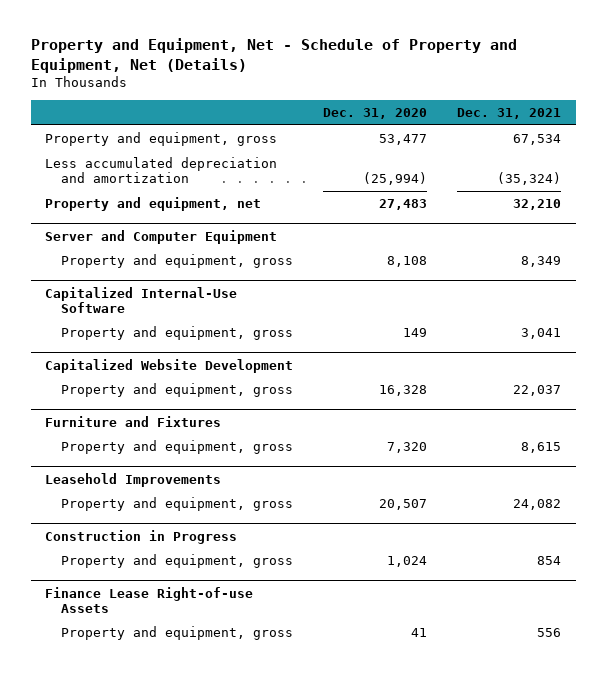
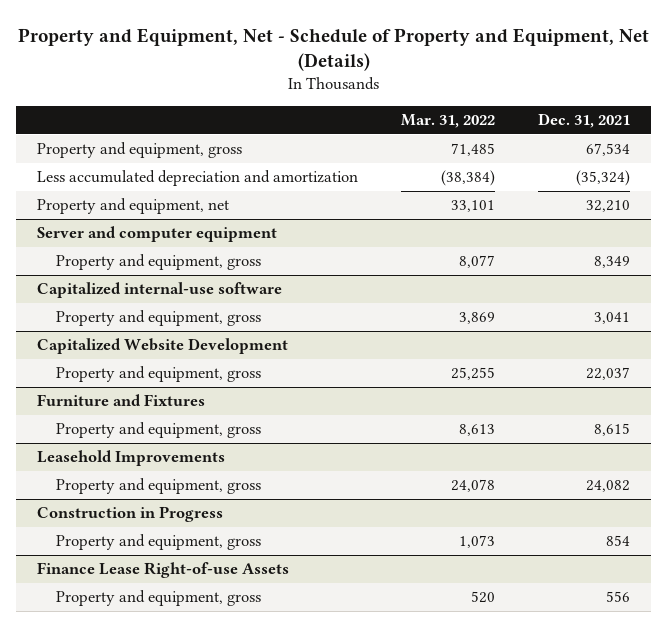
[323,108,428,120] Dec. 31, 2020 -> none
none -> [401,114,496,129] Mar. 31, 2022
[45,229,278,244] Server and Computer Equipment -> [37,226,278,243] Server and computer equipment
[45,286,238,313] Capitalized Internal-Use Software -> [37,282,283,299] Capitalized internal-use software

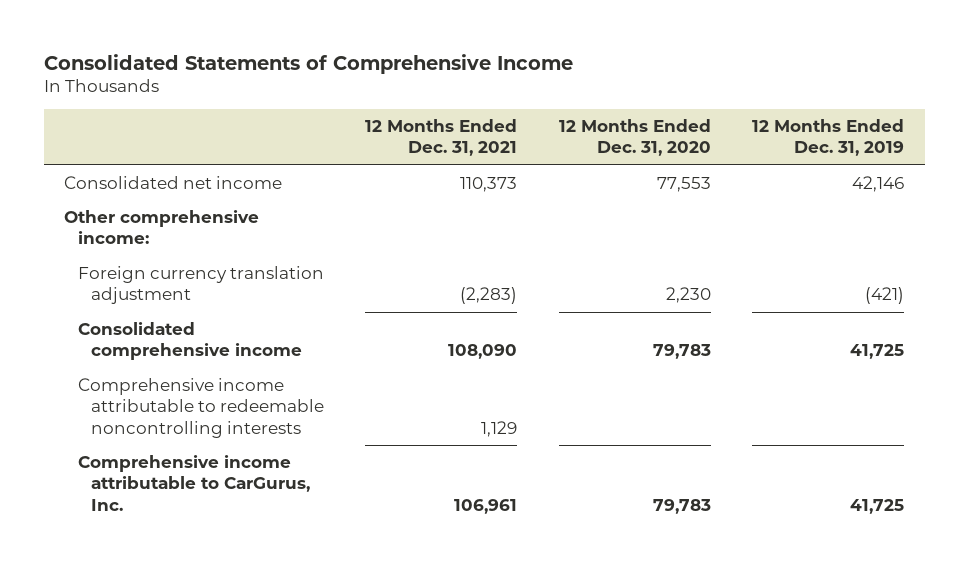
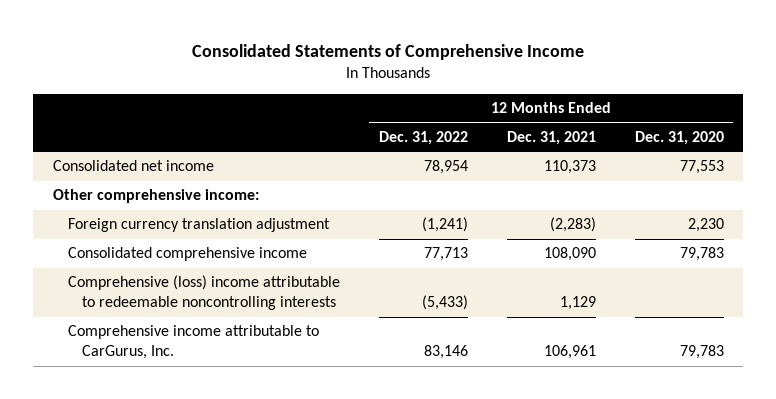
[752,119,905,157] 12 Months Ended Dec. 31, 2019 -> none
none -> [378,131,468,146] Dec. 31, 2022
[77,377,324,438] Comprehensive income attributable to redeemable noncontrolling interests -> [67,275,340,311] Comprehensive (loss) income attributable to redeemable noncontrolling interests

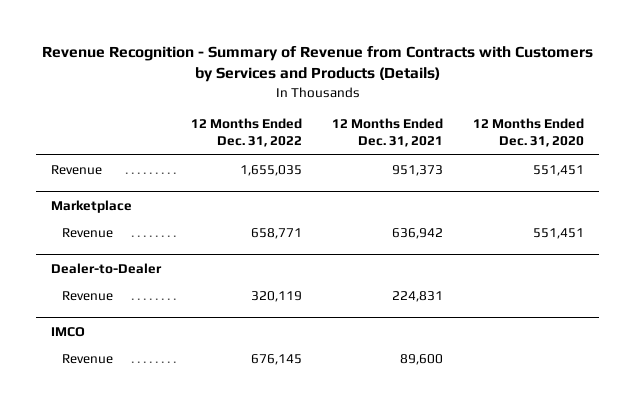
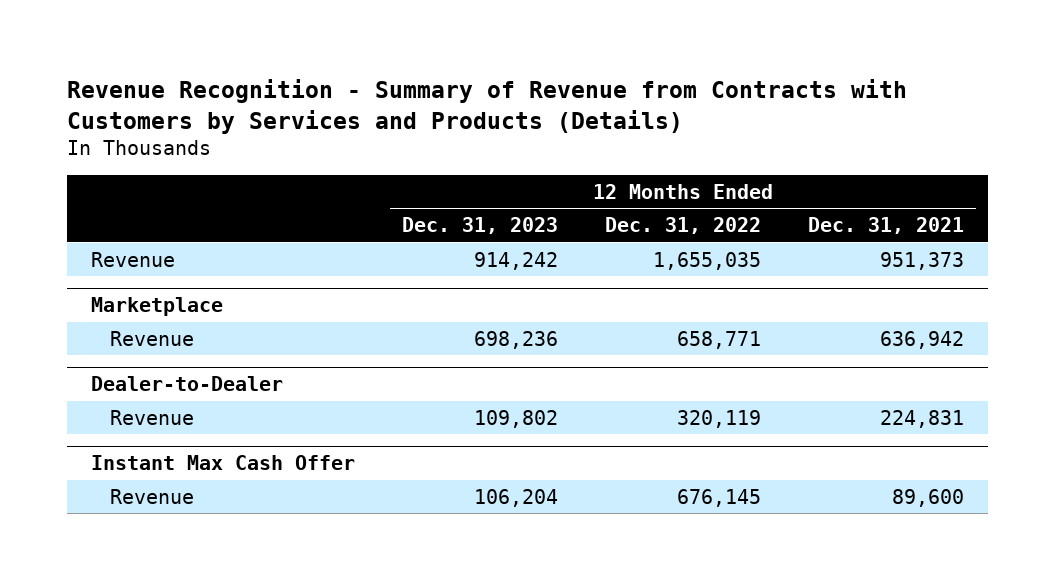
[473,118,585,148] 12 Months Ended Dec. 31, 2020 -> none
none -> [402,217,559,235] Dec. 31, 2023
[51,326,86,337] IMCO -> [90,455,355,471] Instant Max Cash Offer

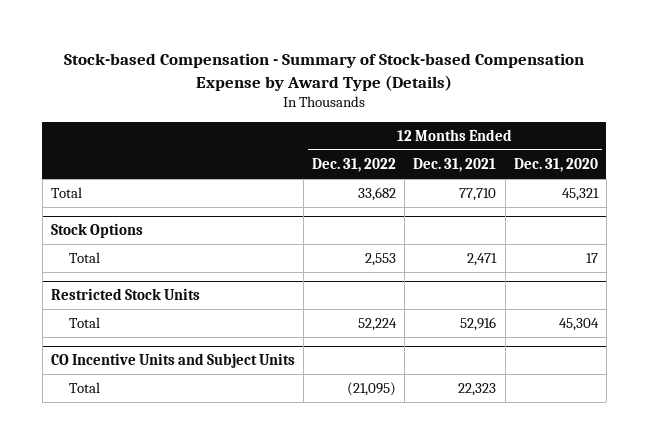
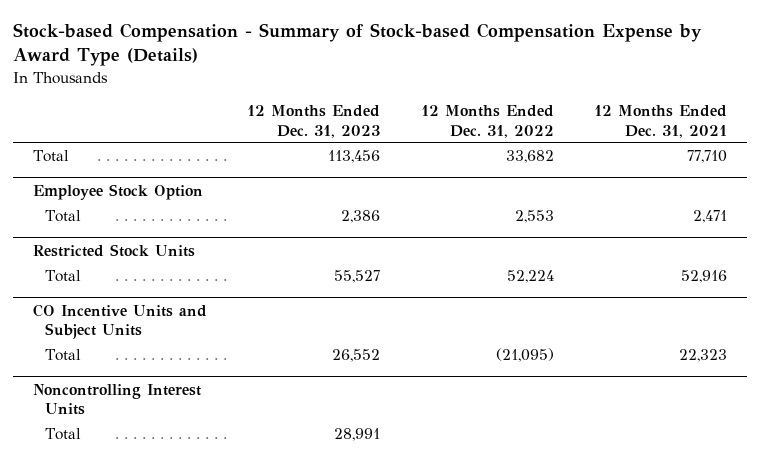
[513,157,598,172] Dec. 31, 2020 -> none
none -> [247,104,381,138] 12 Months Ended Dec. 31, 2023
[51,223,144,239] Stock Options -> [33,183,204,200] Employee Stock Option
none -> [33,383,202,416] Noncontrolling Interest Units
none -> [45,427,82,440] Total

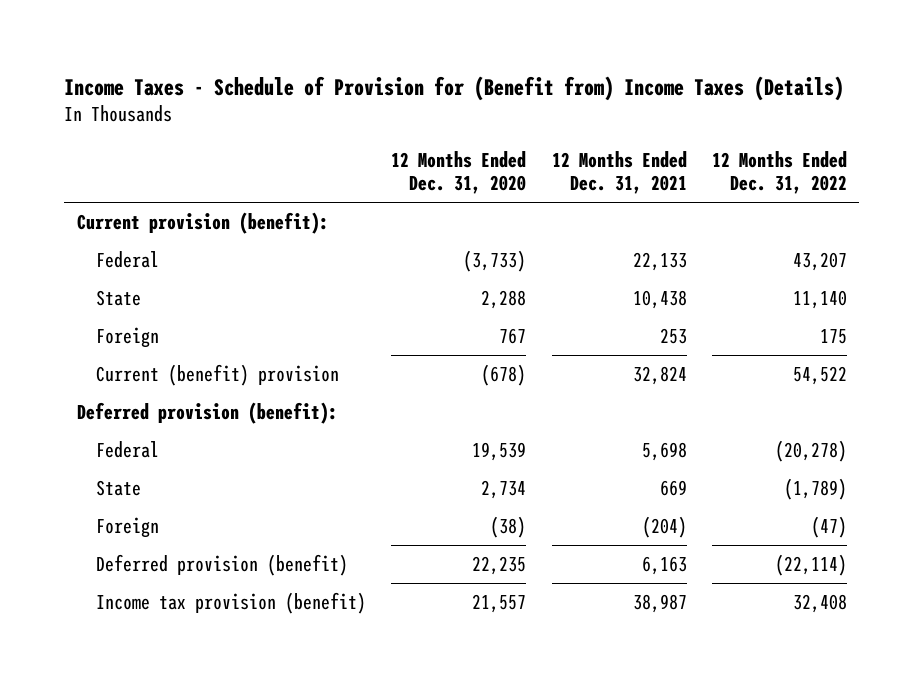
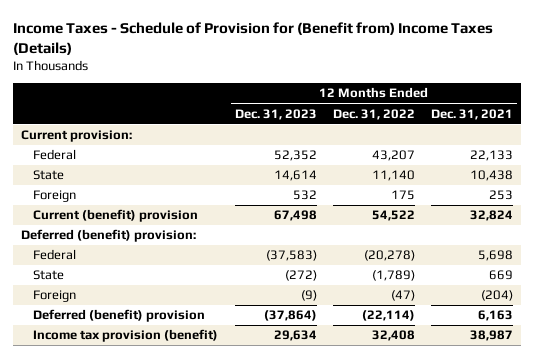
[391,151,527,194] 12 Months Ended Dec. 31, 2020 -> none
none -> [234,108,317,120] Dec. 31, 2023
[76,212,329,235] Current provision (benefit): -> [20,130,132,143] Current provision:
[76,402,338,425] Deferred provision (benefit): -> [20,229,196,243] Deferred (benefit) provision:
[96,554,349,577] Deferred provision (benefit) -> [33,309,206,323] Deferred (benefit) provision

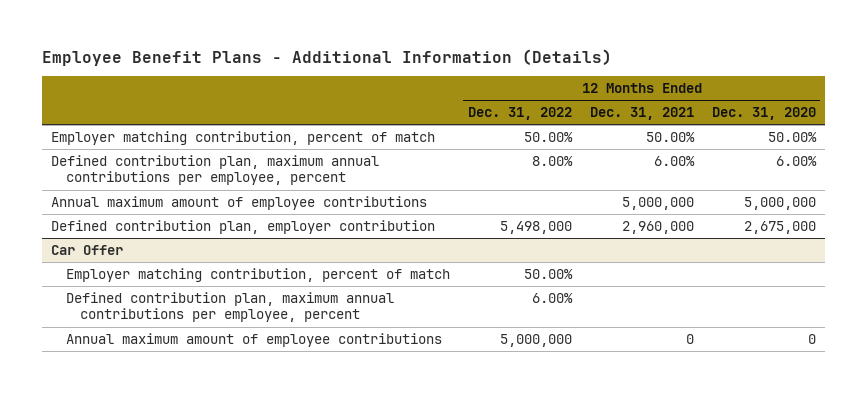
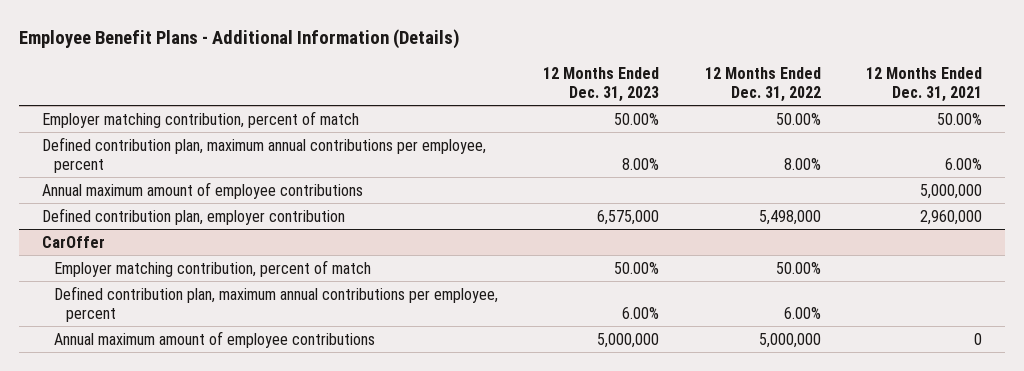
[711,107,816,121] Dec. 31, 2020 -> none
none -> [543,66,660,103] 12 Months Ended Dec. 31, 2023
[51,244,124,255] Car Offer -> [41,235,105,248] CarOffer

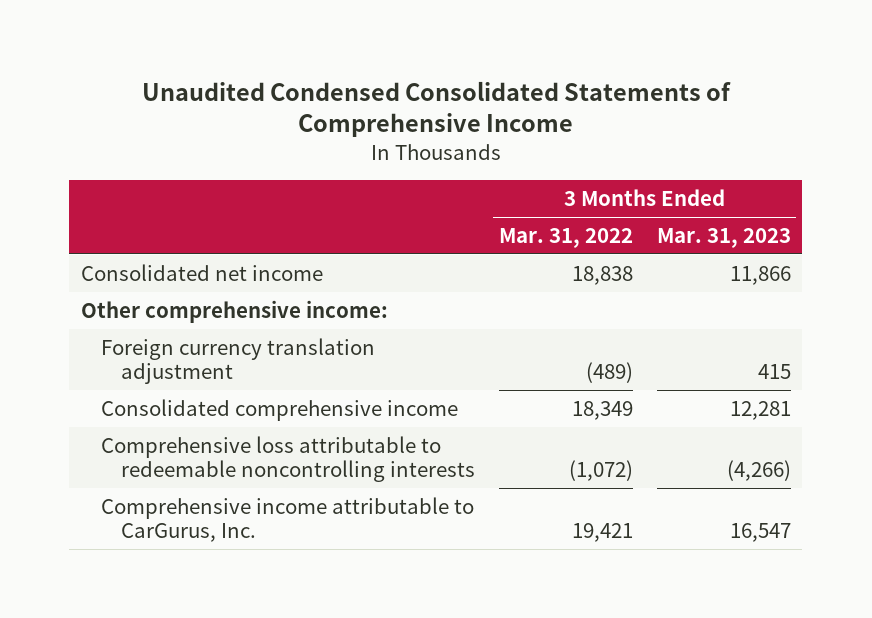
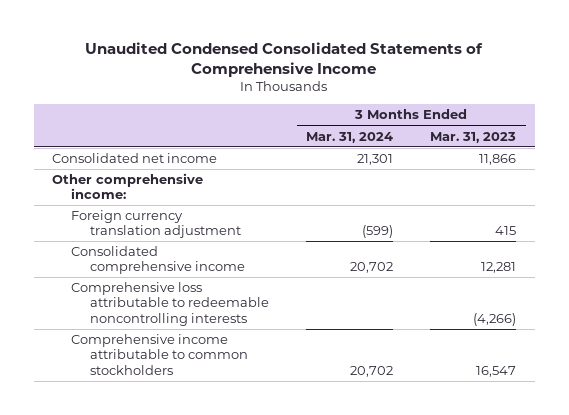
[498,227,633,248] Mar. 31, 2022 -> none
none -> [306,131,394,143] Mar. 31, 2024
[101,496,475,543] Comprehensive income attributable to CarGurus, Inc. -> [71,334,248,375] Comprehensive income attributable to common stockholders

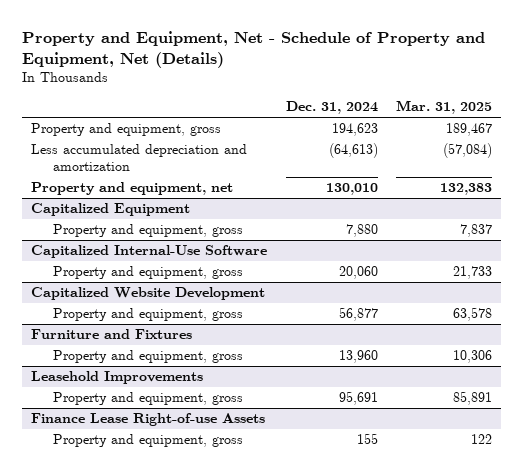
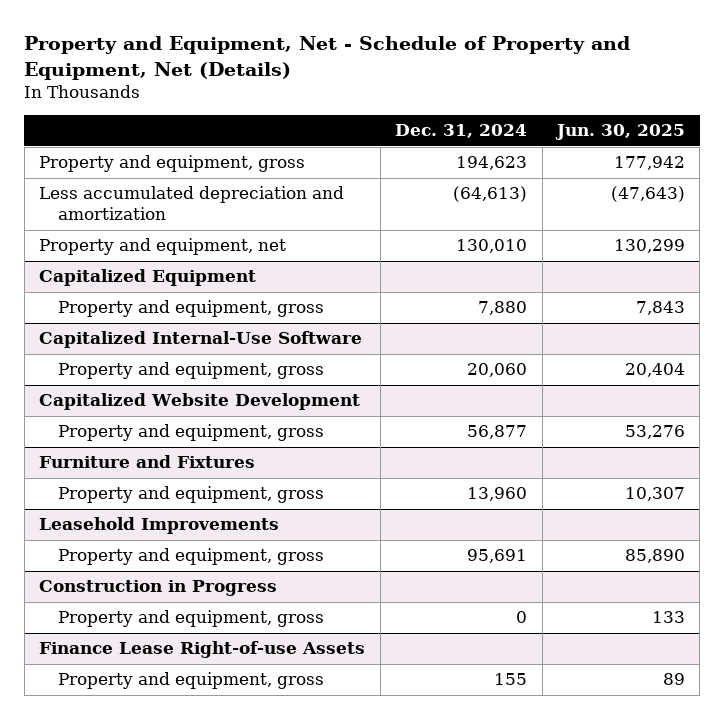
[396,100,493,115] Mar. 31, 2025 -> none
none -> [554,124,685,141] Jun. 30, 2025
none -> [39,580,278,597] Construction in Progress
none -> [58,610,325,628] Property and equipment, gross

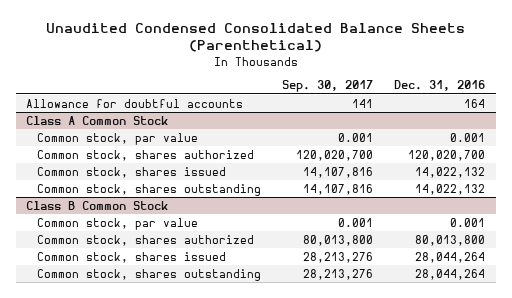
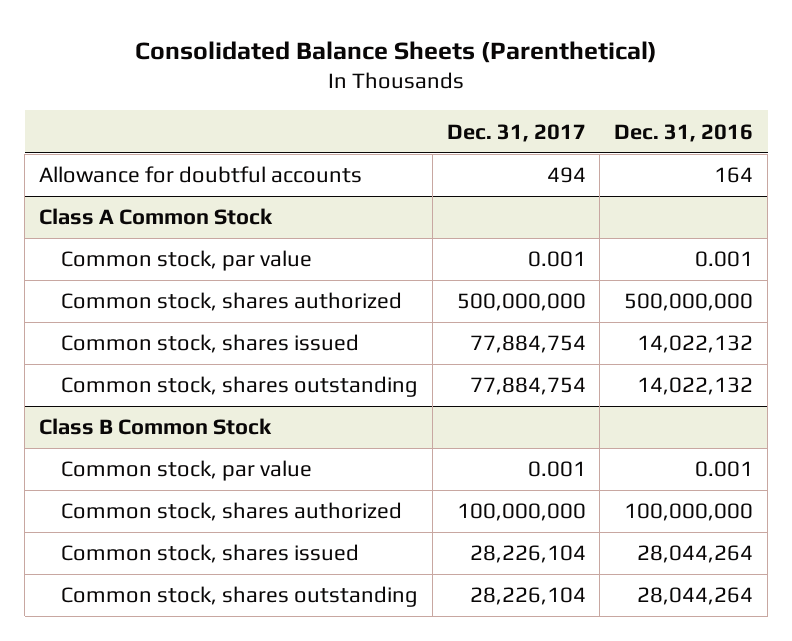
[45,23,465,53] Unaudited Condensed Consolidated Balance Sheets (Parenthetical) -> [135,40,658,63] Consolidated Balance Sheets (Parenthetical)
[282,80,374,93] Sep. 30, 2017 -> none
none -> [446,123,586,142] Dec. 31, 2017
[408,149,486,161] 120,020,700 -> [624,293,754,312] 500,000,000
[415,234,486,246] 80,013,800 -> [624,503,754,522] 100,000,000

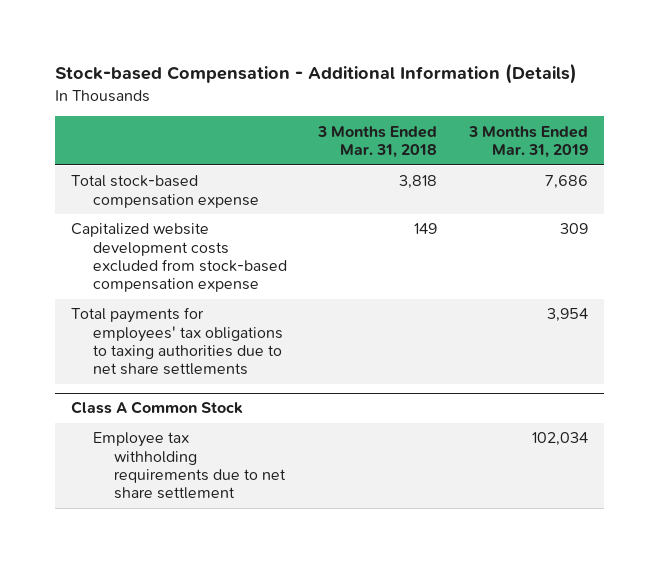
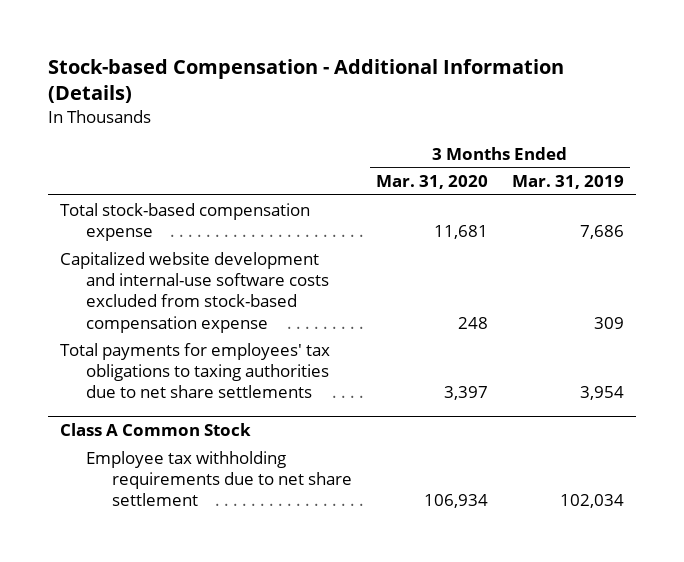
[317,125,438,159] 3 Months Ended Mar. 31, 2018 -> none
none -> [376,175,489,190] Mar. 31, 2020
[70,223,287,292] Capitalized website development costs excluded from stock-based compensation expense -> [59,251,329,333] Capitalized website development and internal-use software costs excluded from stock-based compensation expense

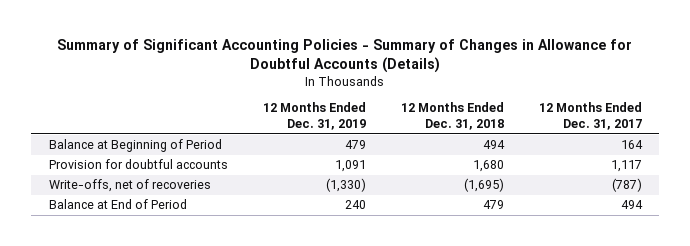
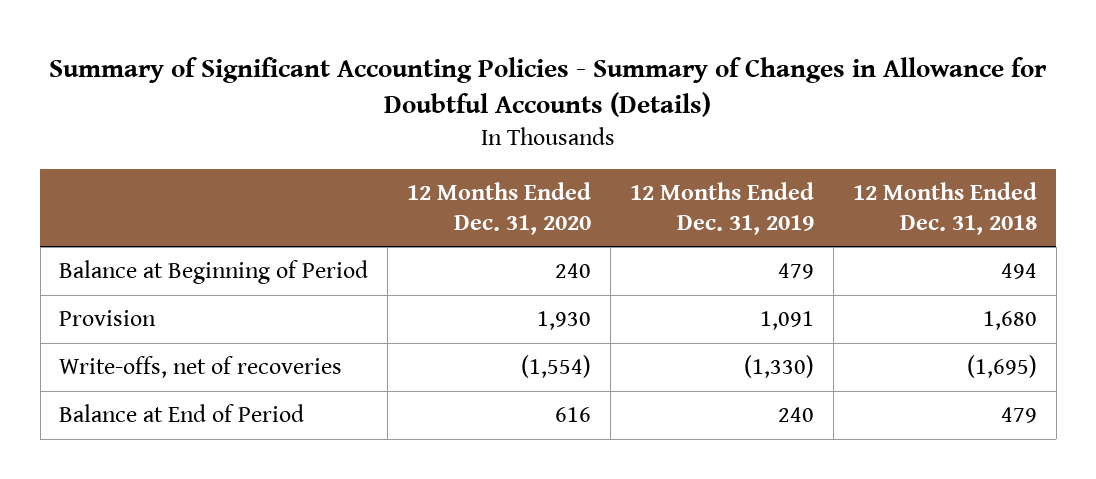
[538,102,642,130] 12 Months Ended Dec. 31, 2017 -> none
none -> [407,182,592,235] 12 Months Ended Dec. 31, 2020
[48,159,228,170] Provision for doubtful accounts -> [59,310,157,327] Provision

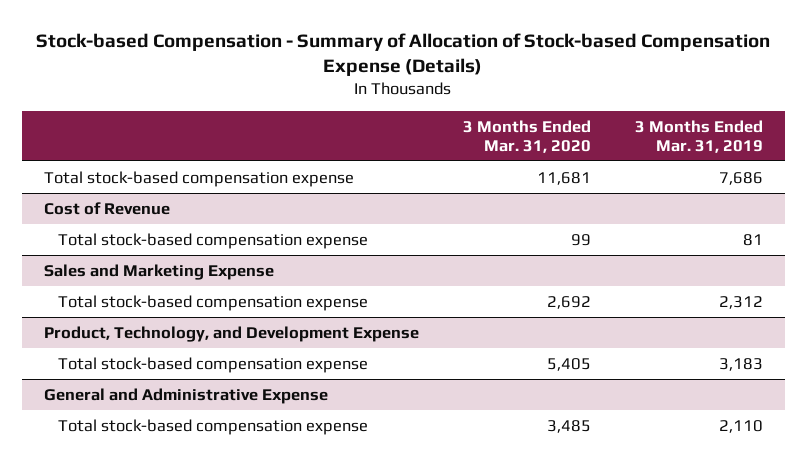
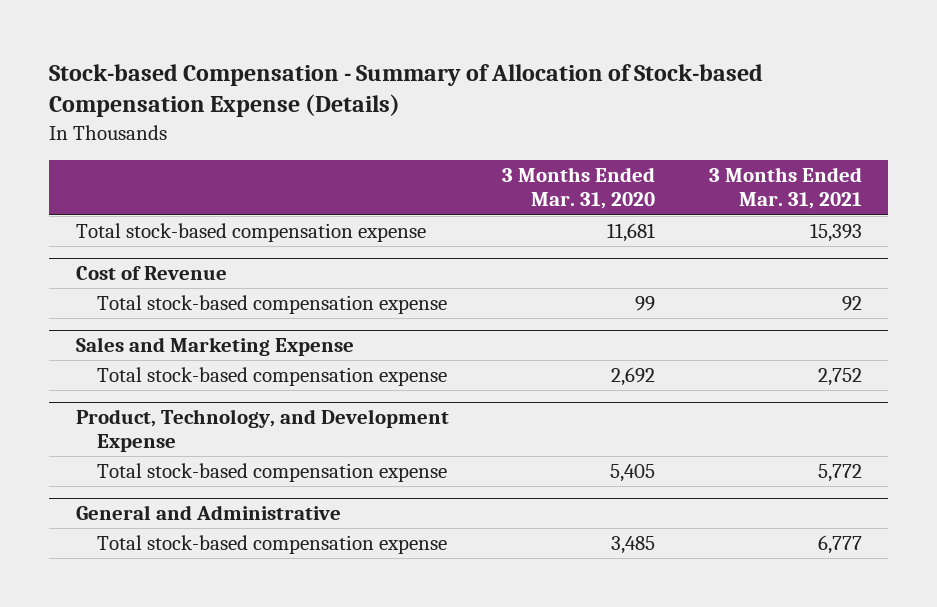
[634,119,763,153] 3 Months Ended Mar. 31, 2019 -> none
none -> [708,167,862,210] 3 Months Ended Mar. 31, 2021
[43,387,328,404] General and Administrative Expense -> [75,505,341,521] General and Administrative

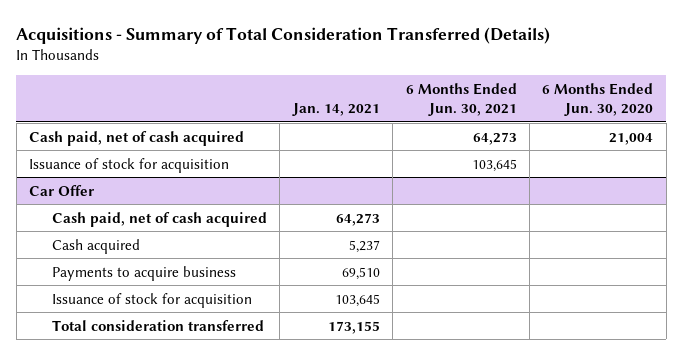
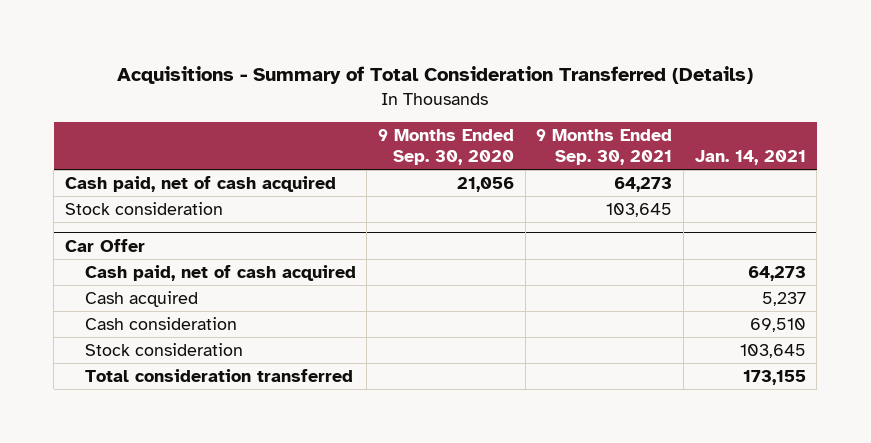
[405,82,517,117] 6 Months Ended Jun. 30, 2021 -> none
[542,82,654,117] 6 Months Ended Jun. 30, 2020 -> none
none -> [377,129,514,166] 9 Months Ended Sep. 30, 2020
none -> [536,129,673,166] 9 Months Ended Sep. 30, 2021
[29,157,230,173] Issuance of stock for acquisition -> [64,202,223,216] Stock consideration
[51,265,236,281] Payments to acquire business -> [84,317,237,331] Cash consideration
[51,292,252,308] Issuance of stock for acquisition -> [84,343,243,357] Stock consideration

